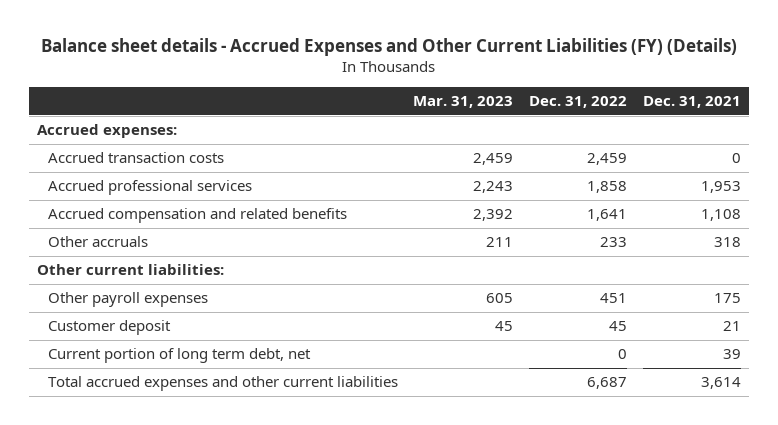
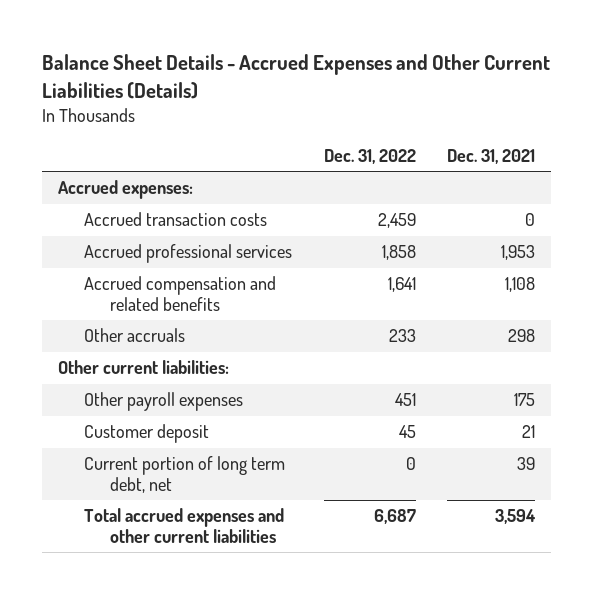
[40,38,737,57] Balance sheet details - Accrued Expenses and Other Current Liabilities (FY) (Details) -> [42,54,551,99] Balance Sheet Details - Accrued Expenses and Other Current Liabilities (Details)
[413,96,514,109] Mar. 31, 2023 -> none
[713,237,741,248] 318 -> [508,329,536,343] 298
[700,377,741,390] 3,614 -> [495,509,537,525] 3,594

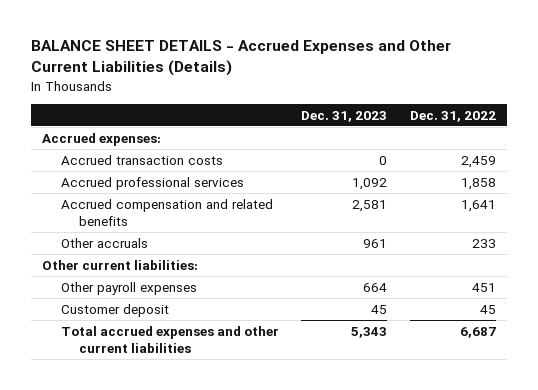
[42,54,551,99] Balance Sheet Details - Accrued Expenses and Other Current Liabilities (Details) -> [30,40,451,77] BALANCE SHEET DETAILS - Accrued Expenses and Other Current Liabilities (Details)
[447,148,536,164] Dec. 31, 2021 -> none
none -> [301,110,388,122] Dec. 31, 2023
[83,456,285,494] Current portion of long term debt, net -> none

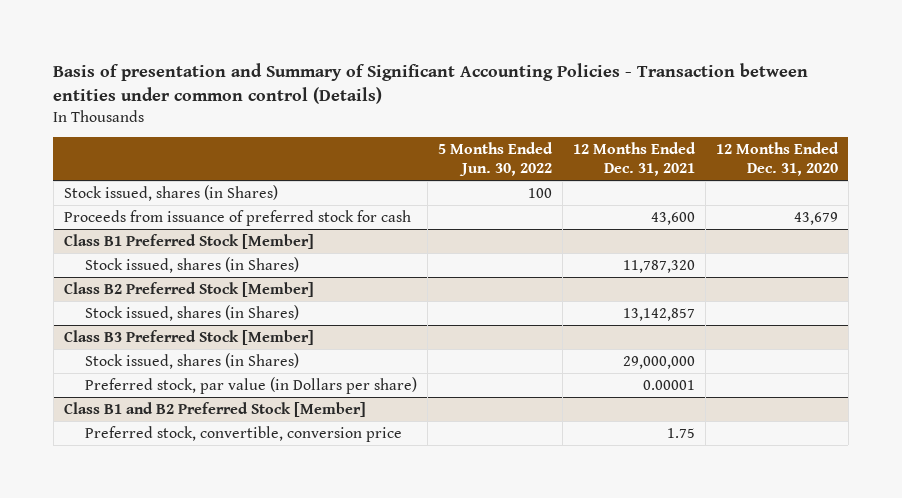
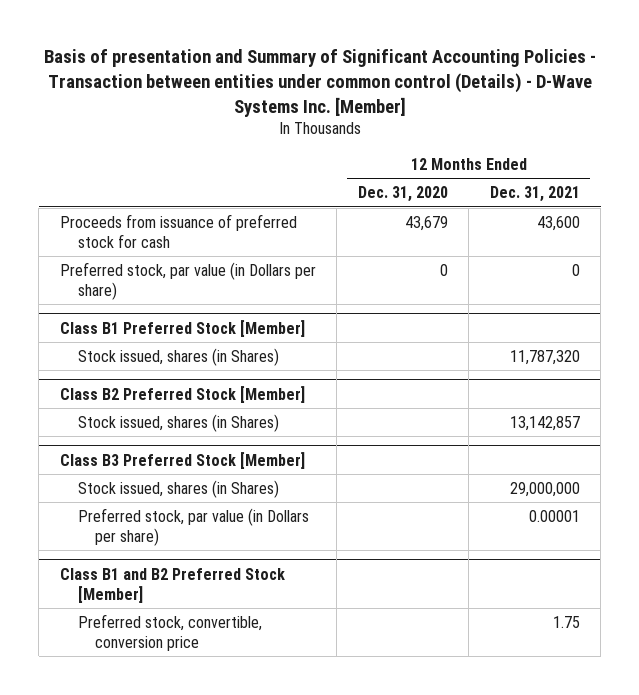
[53,63,809,104] Basis of presentation and Summary of Significant Accounting Policies - Transaction between entities under common control (Details) -> [43,49,596,117] Basis of presentation and Summary of Significant Accounting Policies - Transaction between entities under common control (Details) - D-Wave Systems Inc. [Member]
[437,141,553,177] 5 Months Ended Jun. 30, 2022 -> none
[63,184,278,201] Stock issued, shares (in Shares) -> none
none -> [59,261,316,300] Preferred stock, par value (in Dollars per share)

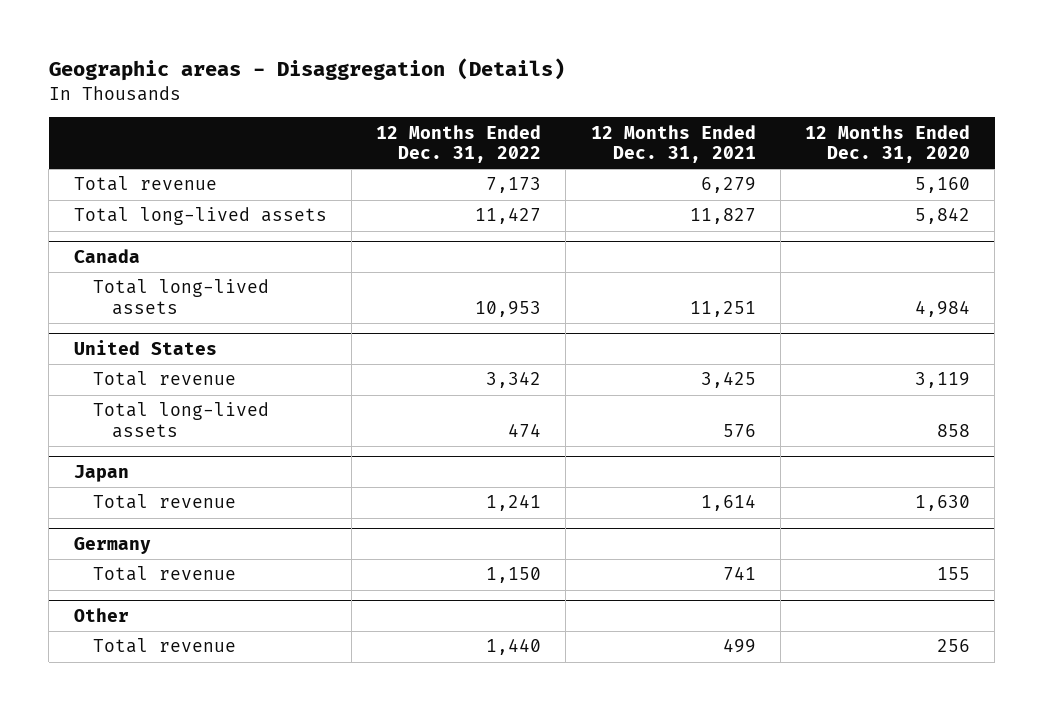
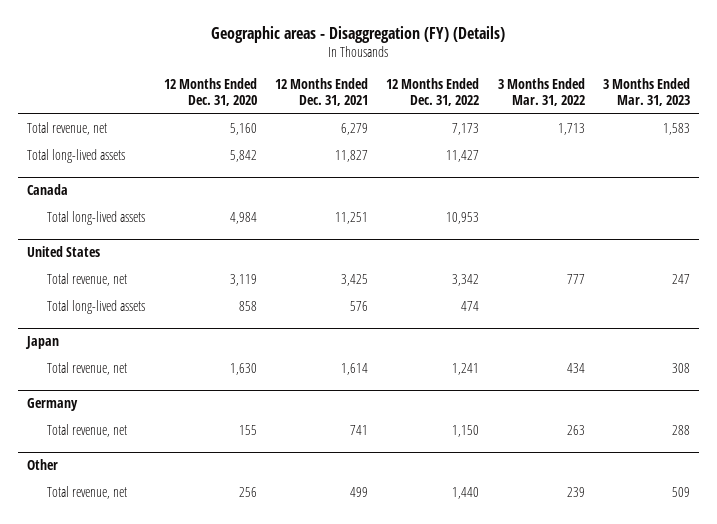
[48,57,565,81] Geographic areas - Disaggregation (Details) -> [211,25,506,43] Geographic areas - Disaggregation (FY) (Details)
none -> [497,77,585,107] 3 Months Ended Mar. 31, 2022
none -> [602,77,690,107] 3 Months Ended Mar. 31, 2023
[73,176,217,192] Total revenue -> [27,122,108,136] Total revenue, net
[92,371,236,387] Total revenue -> [47,273,128,287] Total revenue, net
[92,494,236,510] Total revenue -> [47,362,128,376] Total revenue, net
[92,566,236,582] Total revenue -> [47,424,128,438] Total revenue, net
[92,638,236,654] Total revenue -> [47,486,128,500] Total revenue, net

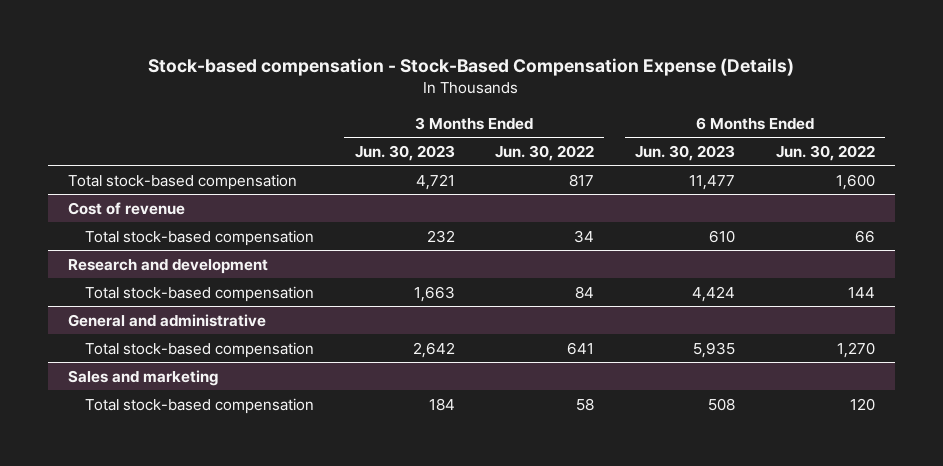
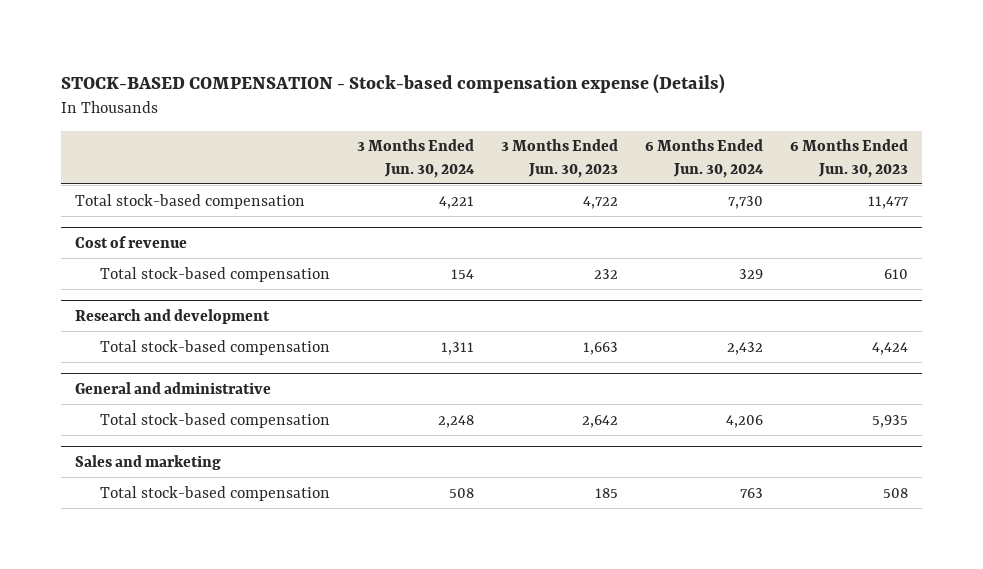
[148,58,795,77] Stock-based compensation - Stock-Based Compensation Expense (Details) -> [61,73,726,94] STOCK-BASED COMPENSATION - Stock-based compensation expense (Details)
[495,144,595,161] Jun. 30, 2022 -> none
[775,144,875,161] Jun. 30, 2022 -> none
none -> [356,139,475,178] 3 Months Ended Jun. 30, 2024
none -> [645,139,765,178] 6 Months Ended Jun. 30, 2024
[415,173,455,190] 4,721 -> [582,195,618,209] 4,722
[428,397,455,411] 184 -> [594,487,618,498] 185

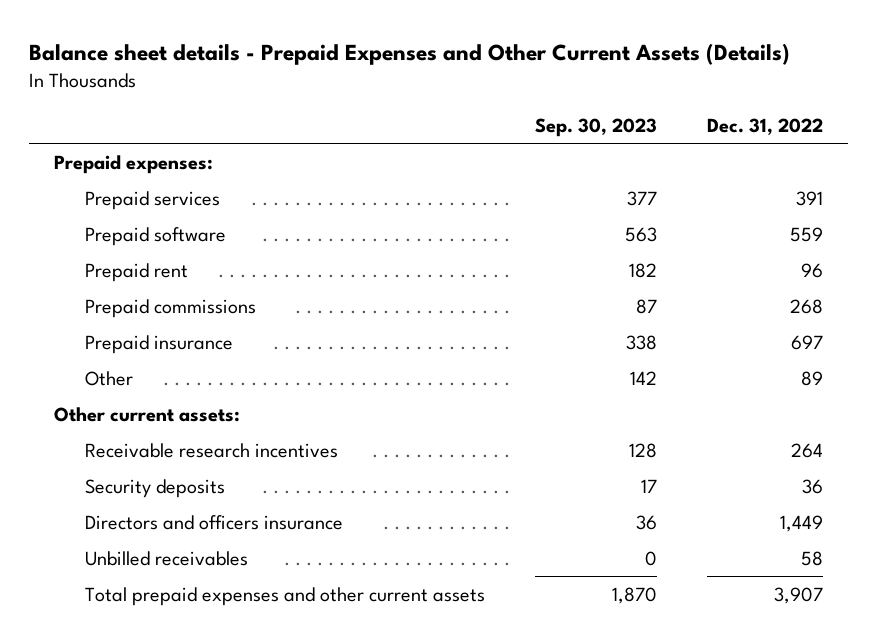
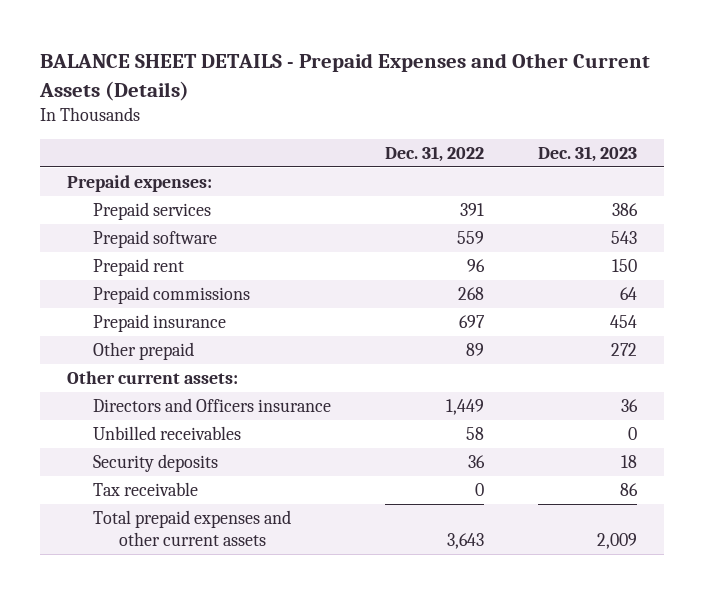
[29,43,791,66] Balance sheet details - Prepaid Expenses and Other Current Assets (Details) -> [39,53,651,101] BALANCE SHEET DETAILS - Prepaid Expenses and Other Current Assets (Details)
[535,118,658,138] Sep. 30, 2023 -> none
none -> [538,146,638,163] Dec. 31, 2023
[85,370,134,386] Other -> [93,341,195,360] Other prepaid
[85,442,339,458] Receivable research incentives -> none
[85,514,344,530] Directors and officers insurance -> [93,397,332,412] Directors and Officers insurance
[85,478,226,498] Security deposits -> [93,453,219,472] Security deposits
none -> [93,481,199,496] Tax receivable
[774,586,824,604] 3,907 -> [447,533,485,550] 3,643

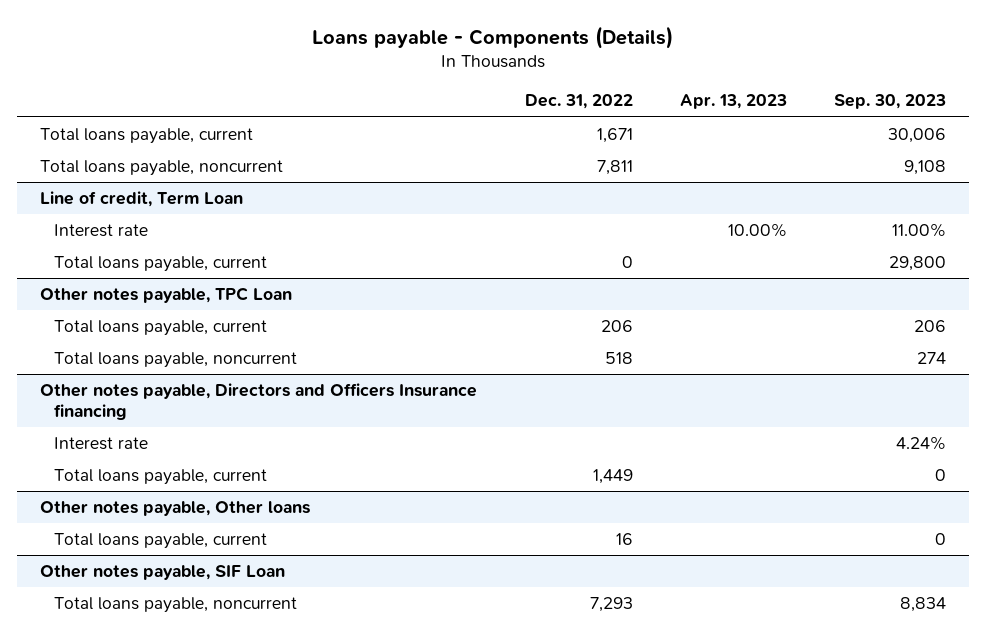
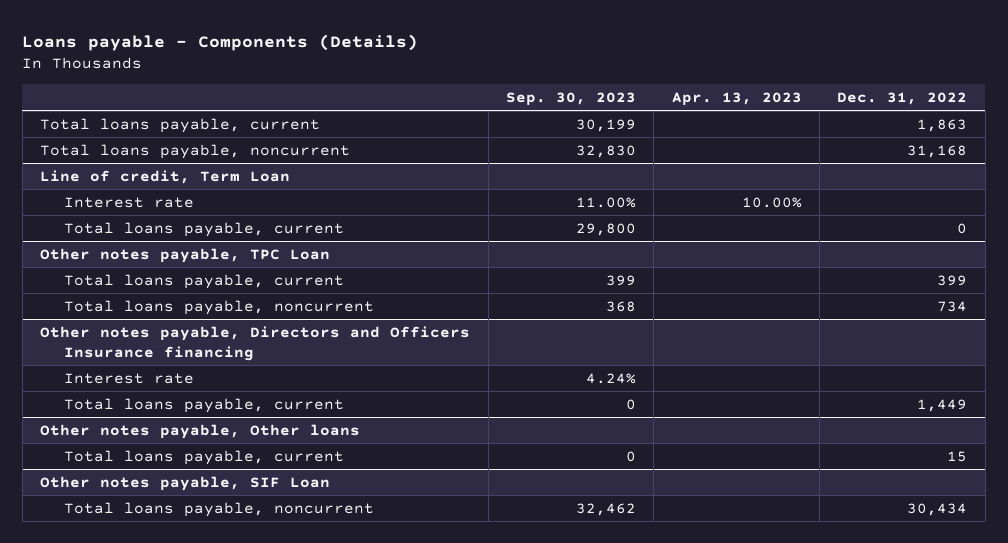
[596,127,633,143] 1,671 -> [917,118,968,132] 1,863
[887,127,946,143] 30,006 -> [575,118,636,132] 30,199
[596,159,633,175] 7,811 -> [907,144,968,158] 31,168
[903,159,946,175] 9,108 -> [575,144,636,158] 32,830
[600,319,633,332] 206 -> [937,274,968,286] 399
[913,319,946,332] 206 -> [605,274,636,286] 399
[604,351,633,364] 518 -> [937,300,968,312] 734
[916,351,946,364] 274 -> [605,300,636,312] 368
[615,532,633,545] 16 -> [947,450,968,462] 15
[589,596,633,612] 7,293 -> [907,502,968,516] 30,434
[899,596,946,612] 8,834 -> [575,502,636,516] 32,462

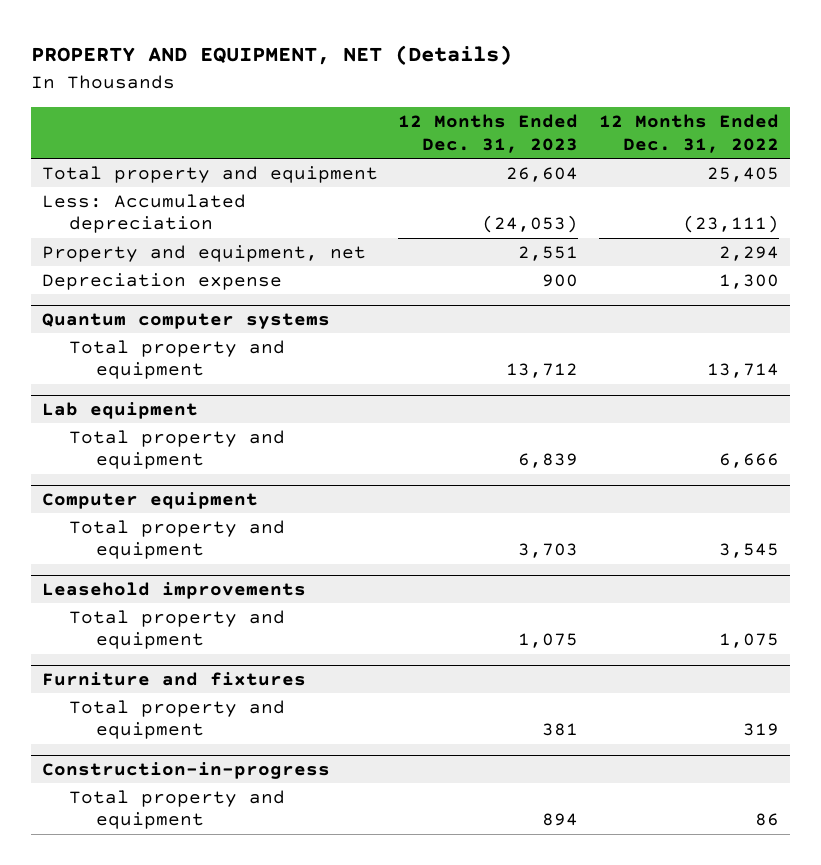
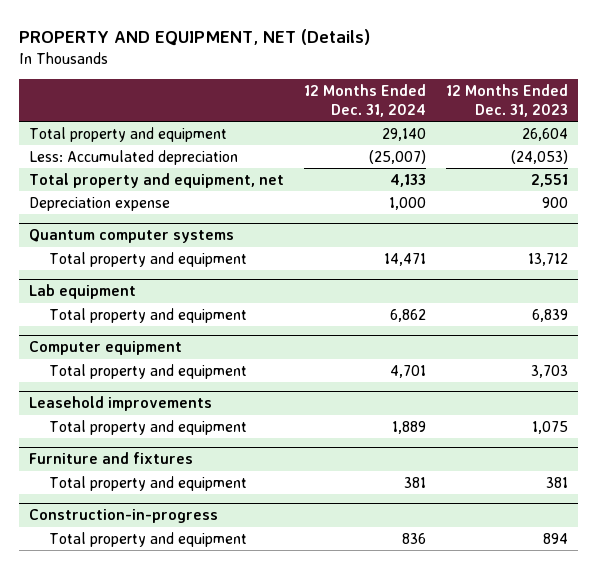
[599,114,780,153] 12 Months Ended Dec. 31, 2022 -> none
none -> [303,84,426,117] 12 Months Ended Dec. 31, 2024
[41,244,366,262] Property and equipment, net -> [28,173,284,189] Total property and equipment, net

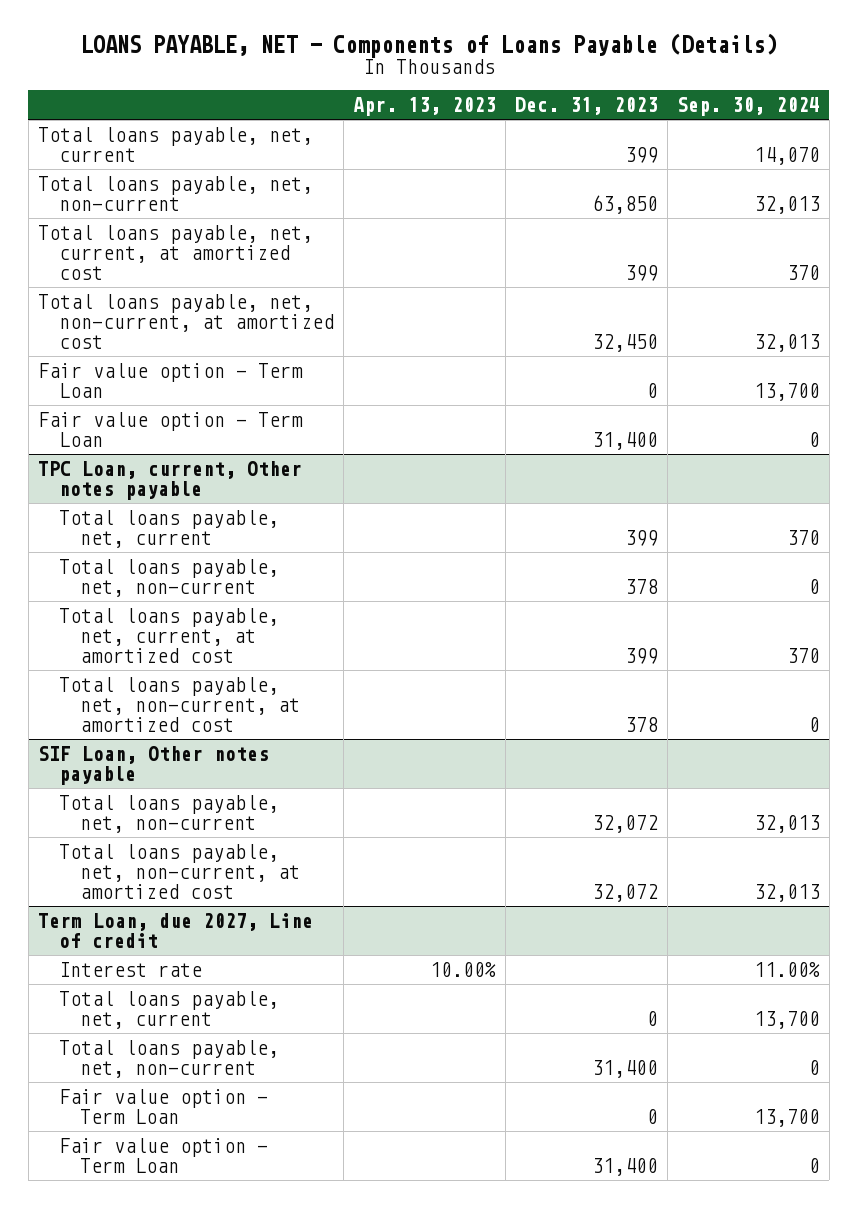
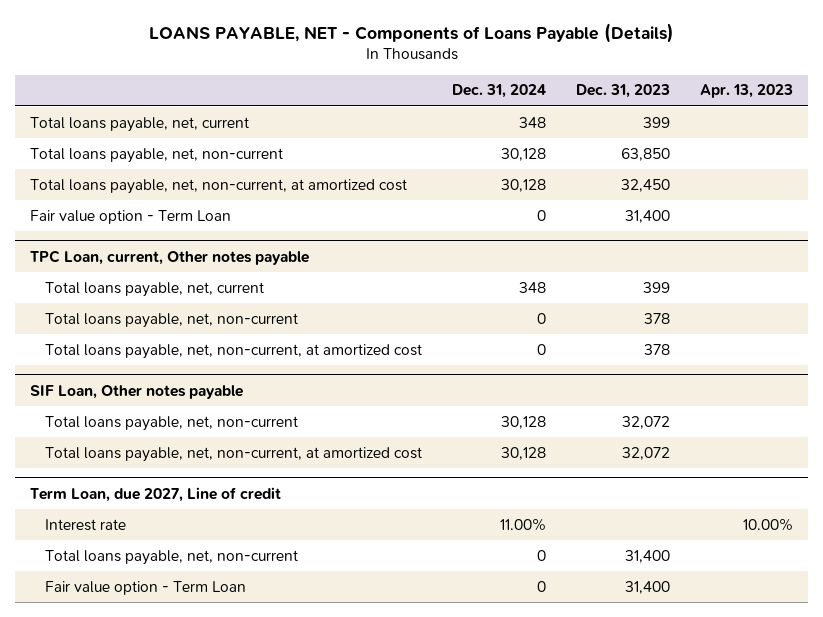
[676,97,820,117] Sep. 30, 2024 -> none
none -> [451,84,546,99] Dec. 31, 2024
[37,224,313,280] Total loans payable, net, current, at amortized cost -> none
[37,362,303,398] Fair value option - Term Loan -> none
[58,607,279,663] Total loans payable, net, current, at amortized cost -> none
[58,990,279,1029] Total loans payable, net, current -> none
[58,1088,268,1124] Fair value option - Term Loan -> none

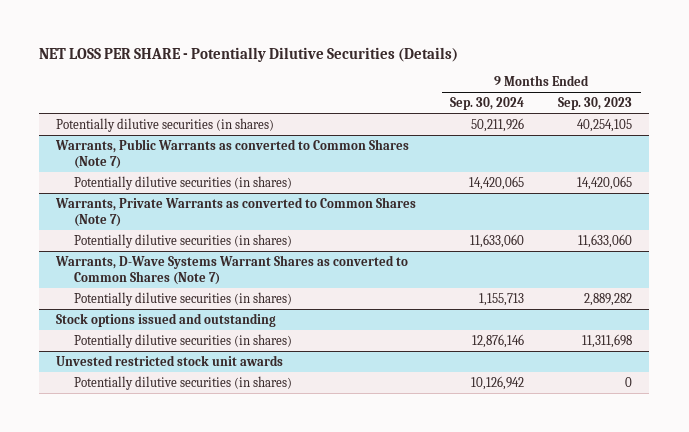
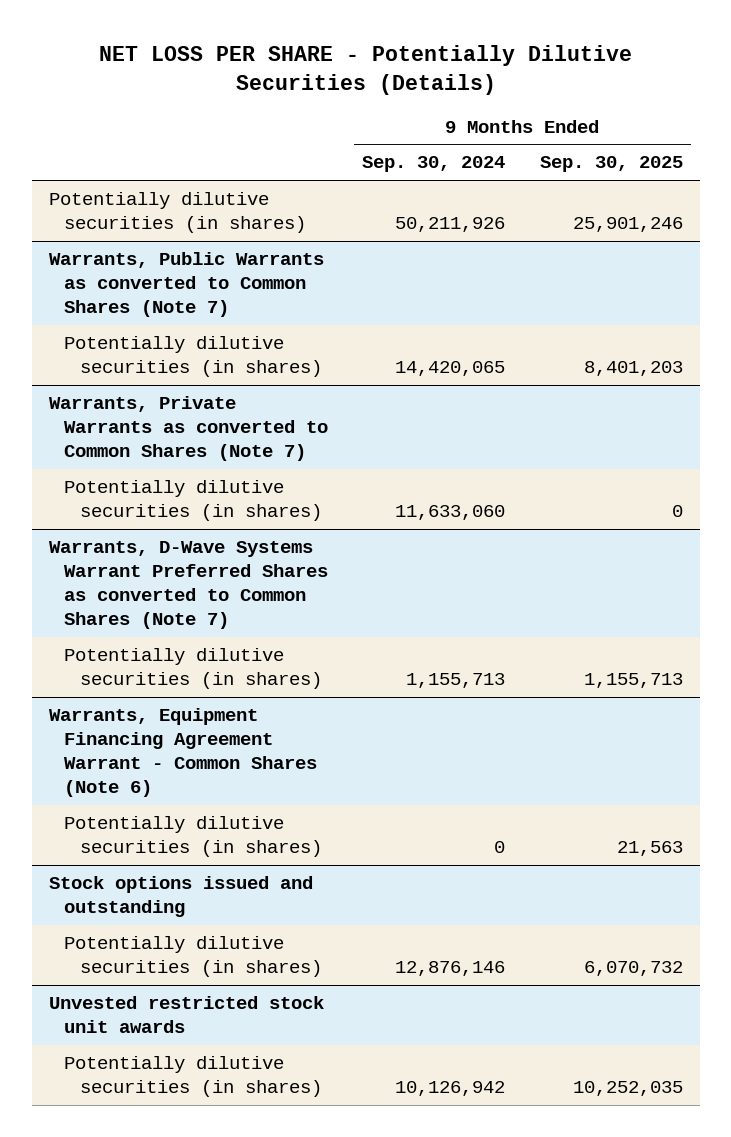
[558,97,633,111] Sep. 30, 2023 -> none
none -> [539,156,683,173] Sep. 30, 2025
[55,254,409,286] Warrants, D-Wave Systems Warrant Shares as converted to Common Shares (Note 7) -> [48,541,329,630] Warrants, D-Wave Systems Warrant Preferred Shares as converted to Common Shares (Note 7)
none -> [48,708,318,798] Warrants, Equipment Financing Agreement Warrant - Common Shares (Note 6)
none -> [64,816,322,858] Potentially dilutive securities (in shares)

